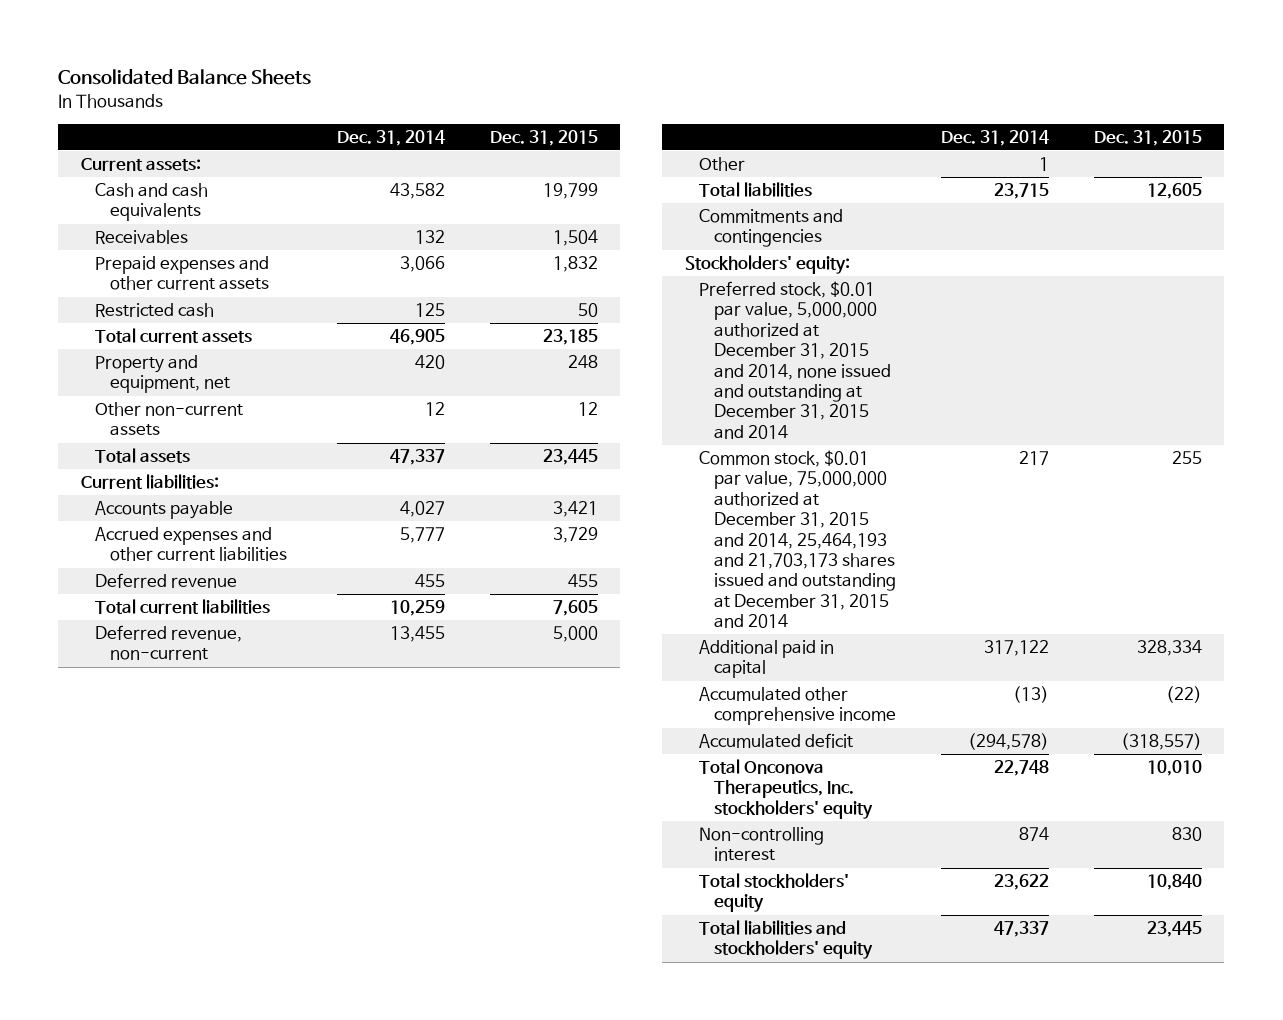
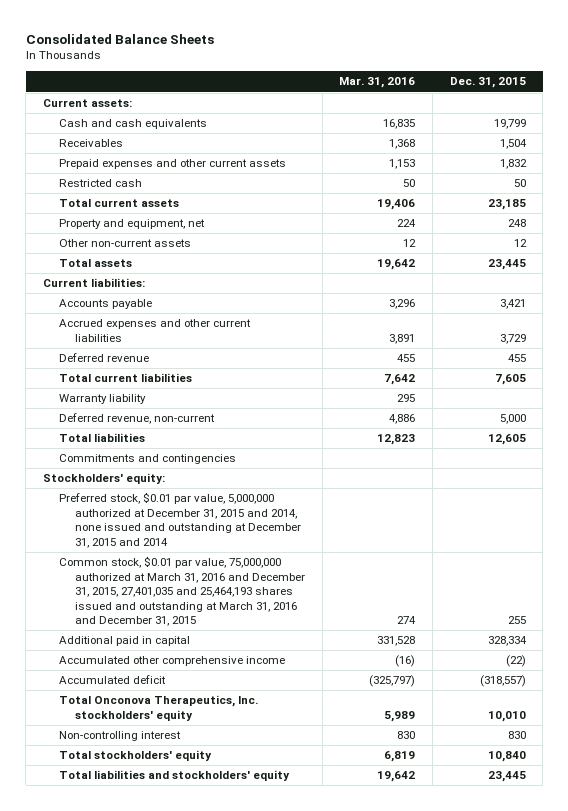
[336,129,445,146] Dec. 31, 2014 -> none
none -> [339,77,416,89] Mar. 31, 2016
none -> [58,394,146,405] Warranty liability
[699,157,746,172] Other -> none
[699,450,896,628] Common stock, $0.01 par value, 75,000,000 authorized at December 31, 2015 and 2014, 25,464,193 and 21,703,173 shares issued and outstanding at December 31, 2015 and 2014 -> [58,556,306,627] Common stock, $0.01 par value, 75,000,000 authorized at March 31, 2016 and December 31, 2015, 27,401,035 and 25,464,193 shares issued and outstanding at March 31, 2016 and December 31, 2015

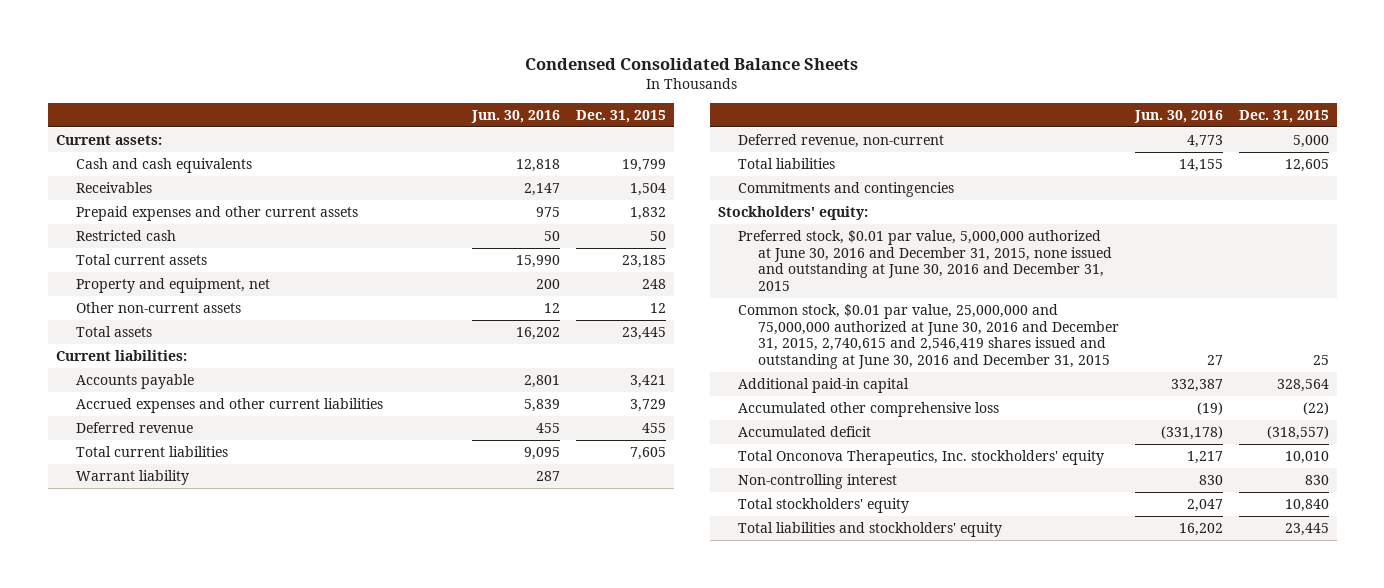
[25,33,214,44] Consolidated Balance Sheets -> [525,57,859,70] Condensed Consolidated Balance Sheets
[339,77,416,89] Mar. 31, 2016 -> none
none -> [471,109,561,123] Jun. 30, 2016
[58,394,146,405] Warranty liability -> [75,470,189,486] Warrant liability
[58,492,302,548] Preferred stock, $0.01 par value, 5,000,000 authorized at December 31, 2015 and 2014, none issued and outstanding at December 31, 2015 and 2014 -> [737,230,1112,292] Preferred stock, $0.01 par value, 5,000,000 authorized at June 30, 2016 and December 31, 2015, none issued and outstanding at June 30, 2016 and December 31, 2015
[58,556,306,627] Common stock, $0.01 par value, 75,000,000 authorized at March 31, 2016 and December 31, 2015, 27,401,035 and 25,464,193 shares issued and outstanding at March 31, 2016 and December 31, 2015 -> [737,304,1119,370] Common stock, $0.01 par value, 25,000,000 and 75,000,000 authorized at June 30, 2016 and December 31, 2015, 2,740,615 and 2,546,419 shares issued and outstanding at June 30, 2016 and December 31, 2015
[507,616,526,625] 255 -> [1312,355,1329,366] 25
[58,636,190,647] Additional paid in capital -> [737,378,909,394] Additional paid-in capital
[487,636,527,647] 328,334 -> [1276,379,1329,393] 328,564
[58,656,285,667] Accumulated other comprehensive income -> [737,402,999,418] Accumulated other comprehensive loss

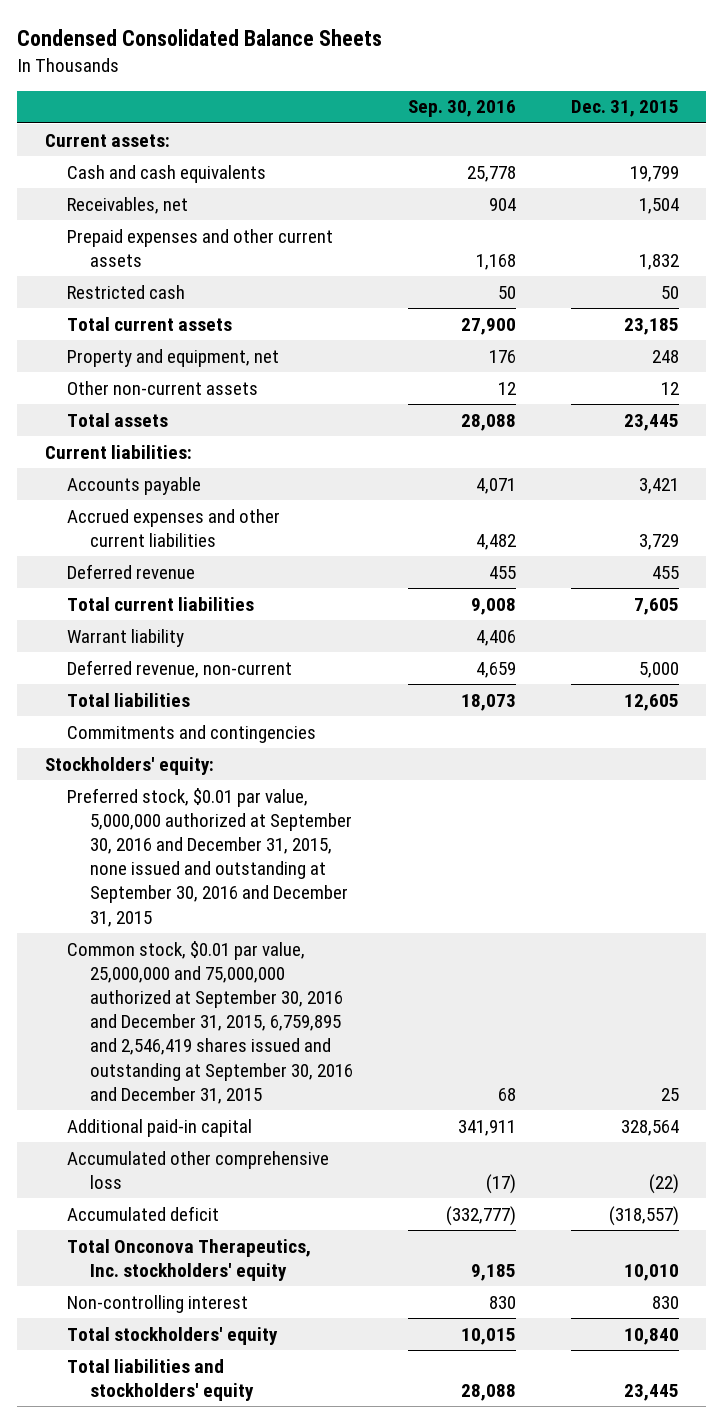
[471,109,561,123] Jun. 30, 2016 -> none
none -> [407,100,516,118] Sep. 30, 2016
[75,182,152,194] Receivables -> [67,196,189,214] Receivables, net
[737,230,1112,292] Preferred stock, $0.01 par value, 5,000,000 authorized at June 30, 2016 and December 31, 2015, none issued and outstanding at June 30, 2016 and December 31, 2015 -> [67,787,352,927] Preferred stock, $0.01 par value, 5,000,000 authorized at September 30, 2016 and December 31, 2015, none issued and outstanding at September 30, 2016 and December 31, 2015
[737,304,1119,370] Common stock, $0.01 par value, 25,000,000 and 75,000,000 authorized at June 30, 2016 and December 31, 2015, 2,740,615 and 2,546,419 shares issued and outstanding at June 30, 2016 and December 31, 2015 -> [67,940,353,1104] Common stock, $0.01 par value, 25,000,000 and 75,000,000 authorized at September 30, 2016 and December 31, 2015, 6,759,895 and 2,546,419 shares issued and outstanding at September 30, 2016 and December 31, 2015

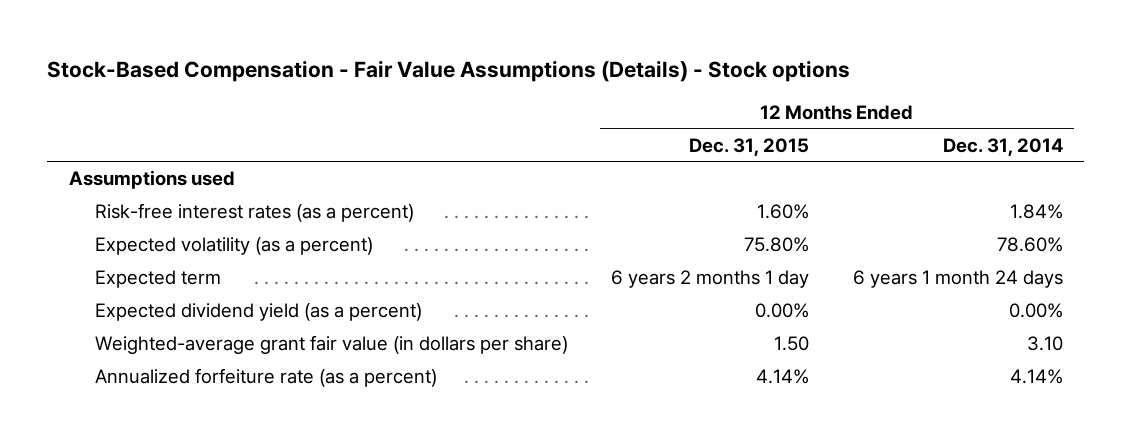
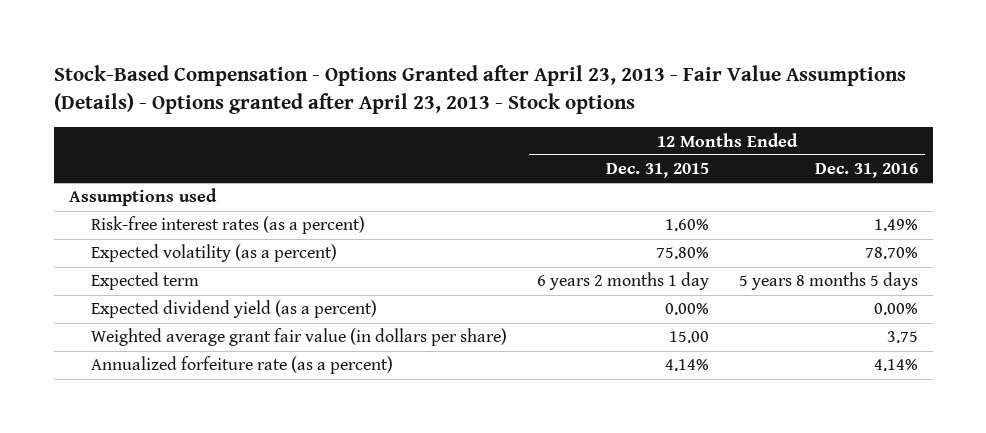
[47,59,851,82] Stock-Based Compensation - Fair Value Assumptions (Details) - Stock options -> [53,65,906,115] Stock-Based Compensation - Options Granted after April 23, 2013 - Fair Value Assumptions (Details) - Options granted after April 23, 2013 - Stock options
[942,137,1063,156] Dec. 31, 2014 -> none
none -> [814,163,918,179] Dec. 31, 2016
[94,335,568,355] Weighted-average grant fair value (in dollars per share) -> [91,328,508,347] Weighted average grant fair value (in dollars per share)
[774,336,810,352] 1.50 -> [668,331,709,344] 15.00

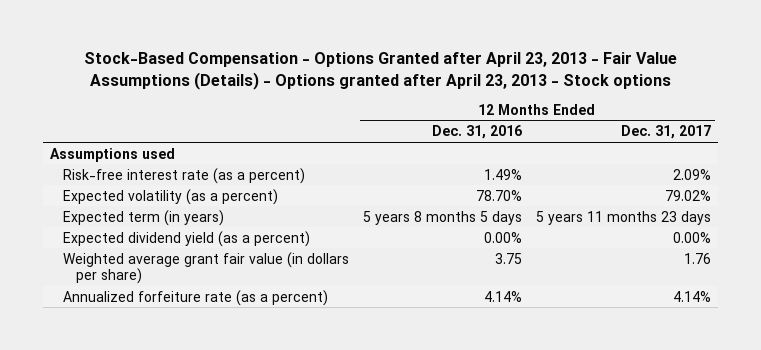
[605,163,709,179] Dec. 31, 2015 -> none
none -> [621,125,712,140] Dec. 31, 2017
[91,216,366,235] Risk-free interest rates (as a percent) -> [63,167,306,184] Risk-free interest rate (as a percent)
[91,272,200,291] Expected term -> [63,209,225,226] Expected term (in years)

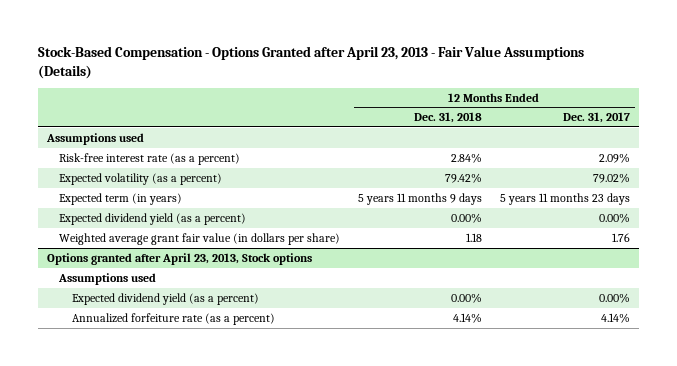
[83,52,677,90] Stock-Based Compensation - Options Granted after April 23, 2013 - Fair Value Assumptions (Details) - Options granted after April 23, 2013 - Stock options -> [37,45,584,79] Stock-Based Compensation - Options Granted after April 23, 2013 - Fair Value Assumptions (Details)
[432,125,523,140] Dec. 31, 2016 -> none
none -> [414,112,483,124] Dec. 31, 2018
none -> [46,252,312,265] Options granted after April 23, 2013, Stock options
none -> [58,272,157,285] Assumptions used
none -> [71,292,259,305] Expected dividend yield (as a percent)

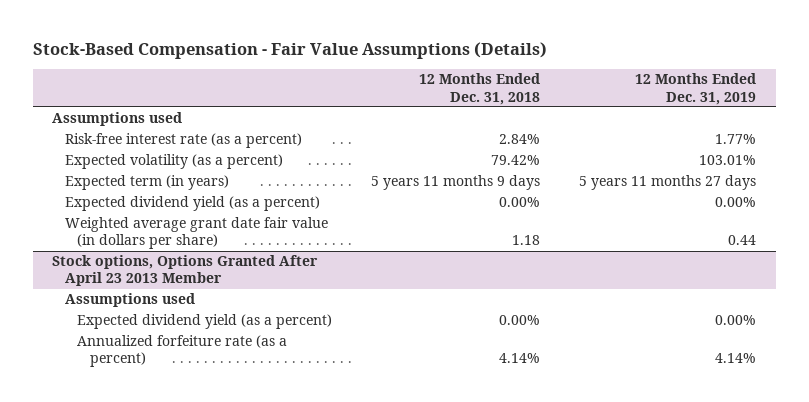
[37,45,584,79] Stock-Based Compensation - Options Granted after April 23, 2013 - Fair Value Assumptions (Details) -> [32,41,547,59] Stock-Based Compensation - Fair Value Assumptions (Details)
[563,112,631,124] Dec. 31, 2017 -> none
none -> [635,73,757,105] 12 Months Ended Dec. 31, 2019
[59,232,341,245] Weighted average grant fair value (in dollars per share) -> [64,217,328,250] Weighted average grant date fair value (in dollars per share)
[46,252,312,265] Options granted after April 23, 2013, Stock options -> [52,255,319,287] Stock options, Options Granted After April 23 2013 Member

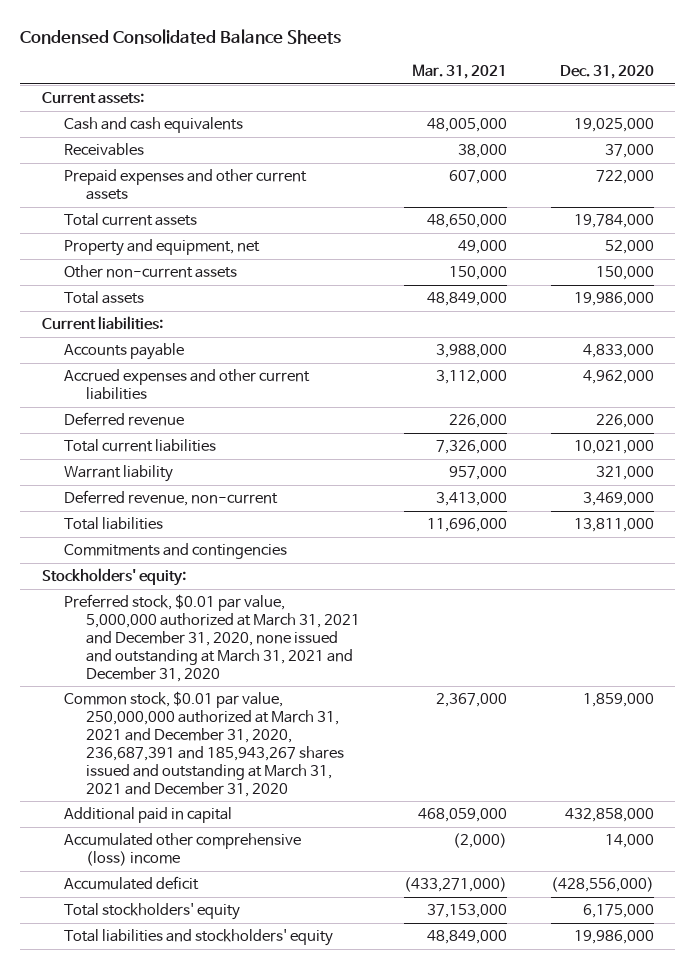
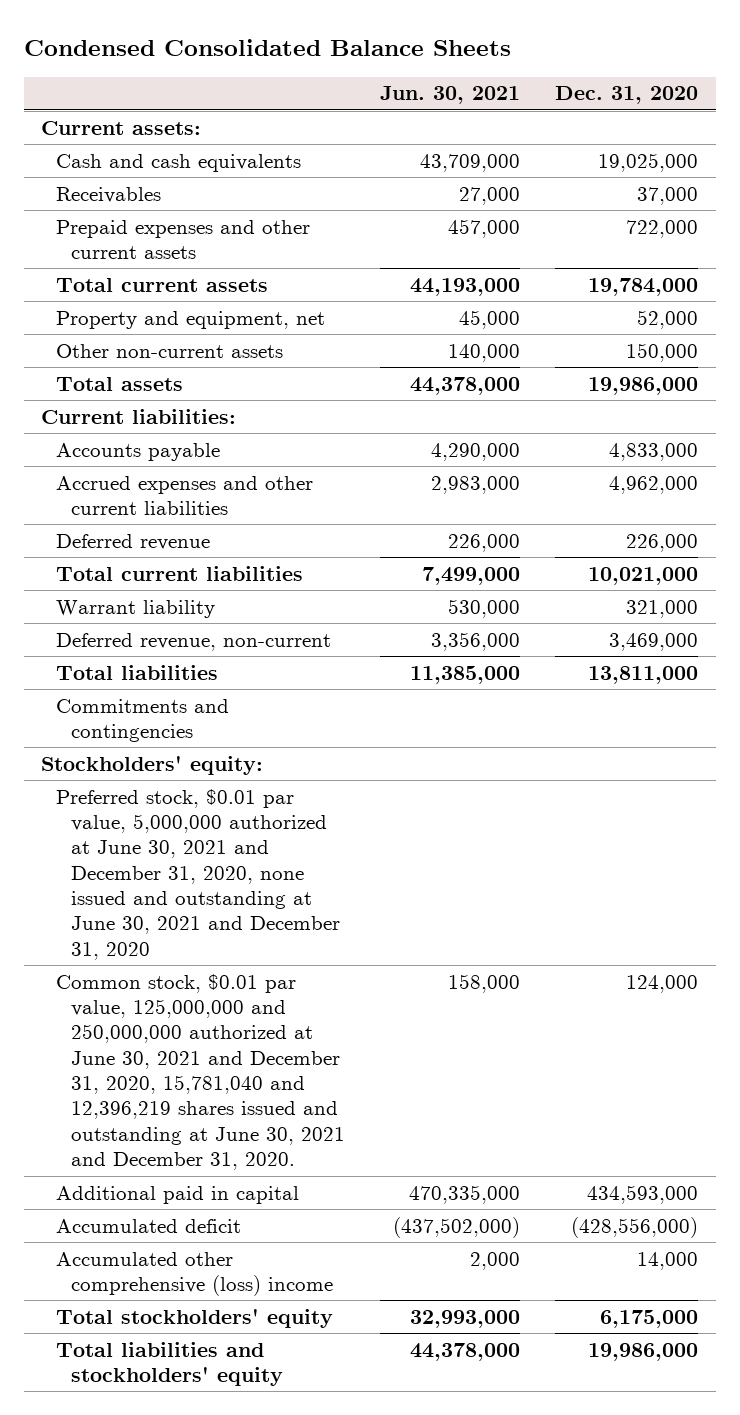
[412,63,508,79] Mar. 31, 2021 -> none
none -> [380,86,521,105] Jun. 30, 2021
[64,594,361,682] Preferred stock, $0.01 par value, 5,000,000 authorized at March 31, 2021 and December 31, 2020, none issued and outstanding at March 31, 2021 and December 31, 2020 -> [56,788,341,960] Preferred stock, $0.01 par value, 5,000,000 authorized at June 30, 2021 and December 31, 2020, none issued and outstanding at June 30, 2021 and December 31, 2020
[64,691,345,797] Common stock, $0.01 par value, 250,000,000 authorized at March 31, 2021 and December 31, 2020, 236,687,391 and 185,943,267 shares issued and outstanding at March 31, 2021 and December 31, 2020 -> [56,973,346,1171] Common stock, $0.01 par value, 125,000,000 and 250,000,000 authorized at June 30, 2021 and December 31, 2020, 15,781,040 and 12,396,219 shares issued and outstanding at June 30, 2021 and December 31, 2020.
[582,693,654,708] 1,859,000 -> [626,974,699,993] 124,000
[564,808,654,823] 432,858,000 -> [587,1184,699,1204] 434,593,000
[64,833,302,867] Accumulated other comprehensive (loss) income -> [56,1251,334,1296] Accumulated other comprehensive (loss) income

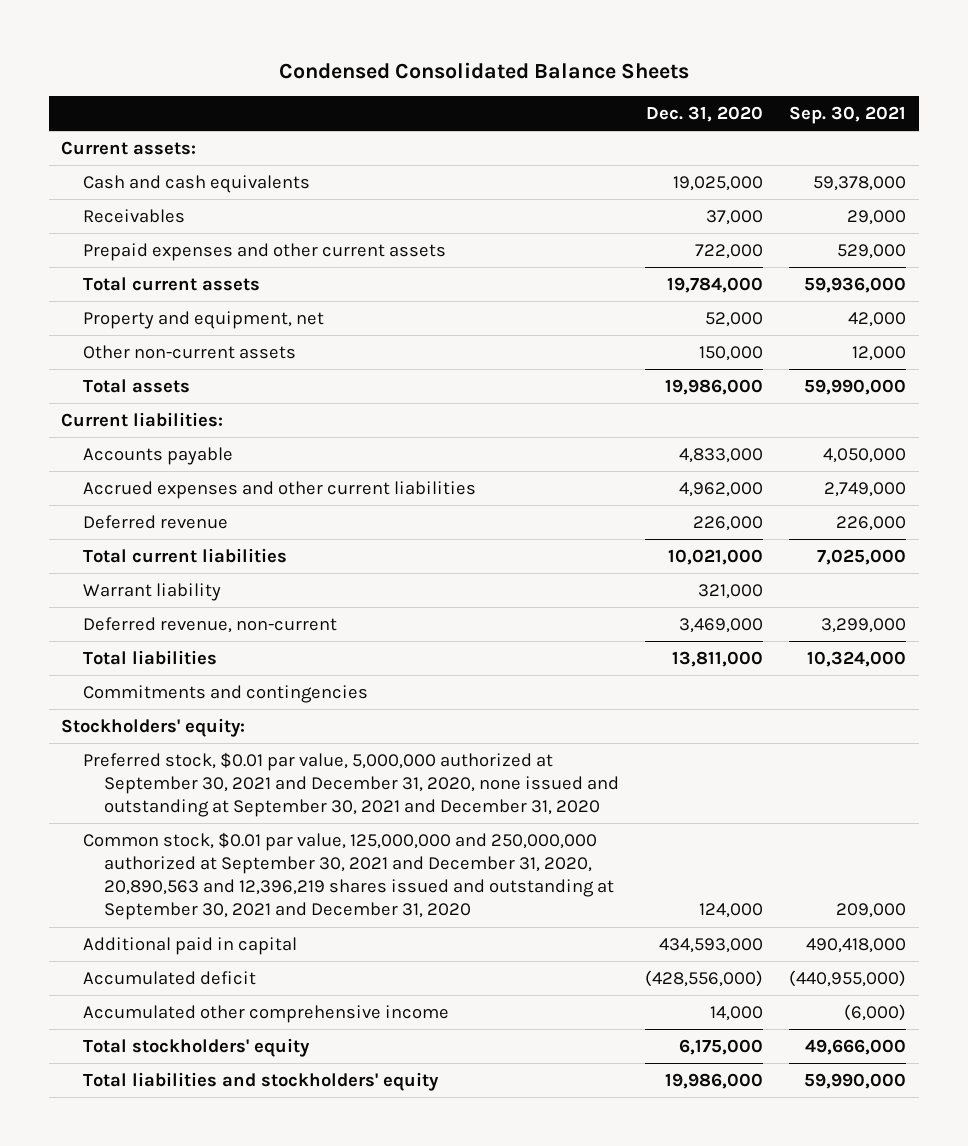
[380,86,521,105] Jun. 30, 2021 -> none
none -> [789,106,907,125] Sep. 30, 2021
[56,788,341,960] Preferred stock, $0.01 par value, 5,000,000 authorized at June 30, 2021 and December 31, 2020, none issued and outstanding at June 30, 2021 and December 31, 2020 -> [82,752,620,818] Preferred stock, $0.01 par value, 5,000,000 authorized at September 30, 2021 and December 31, 2020, none issued and outstanding at September 30, 2021 and December 31, 2020
[56,973,346,1171] Common stock, $0.01 par value, 125,000,000 and 250,000,000 authorized at June 30, 2021 and December 31, 2020, 15,781,040 and 12,396,219 shares issued and outstanding at June 30, 2021 and December 31, 2020. -> [82,832,615,921] Common stock, $0.01 par value, 125,000,000 and 250,000,000 authorized at September 30, 2021 and December 31, 2020, 20,890,563 and 12,396,219 shares issued and outstanding at September 30, 2021 and December 31, 2020
[56,1251,334,1296] Accumulated other comprehensive (loss) income -> [82,1005,449,1024] Accumulated other comprehensive income

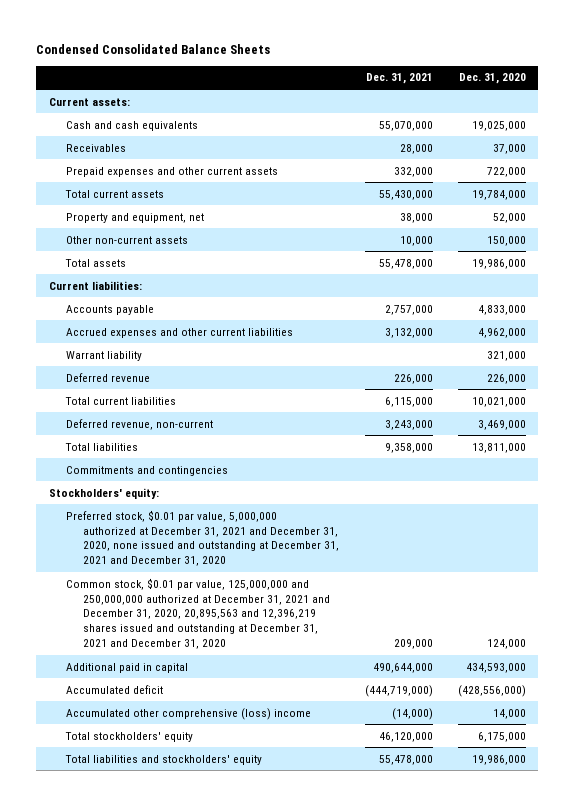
[789,106,907,125] Sep. 30, 2021 -> none
none -> [365,73,433,85] Dec. 31, 2021
[82,583,221,602] Warrant liability -> [66,350,143,361] Warrant liability
[82,752,620,818] Preferred stock, $0.01 par value, 5,000,000 authorized at September 30, 2021 and December 31, 2020, none issued and outstanding at September 30, 2021 and December 31, 2020 -> [66,509,340,567] Preferred stock, $0.01 par value, 5,000,000 authorized at December 31, 2021 and December 31, 2020, none issued and outstanding at December 31, 2021 and December 31, 2020
[82,832,615,921] Common stock, $0.01 par value, 125,000,000 and 250,000,000 authorized at September 30, 2021 and December 31, 2020, 20,890,563 and 12,396,219 shares issued and outstanding at September 30, 2021 and December 31, 2020 -> [66,577,331,649] Common stock, $0.01 par value, 125,000,000 and 250,000,000 authorized at December 31, 2021 and December 31, 2020, 20,895,563 and 12,396,219 shares issued and outstanding at December 31, 2021 and December 31, 2020
[82,1005,449,1024] Accumulated other comprehensive income -> [66,707,312,720] Accumulated other comprehensive (loss) income

